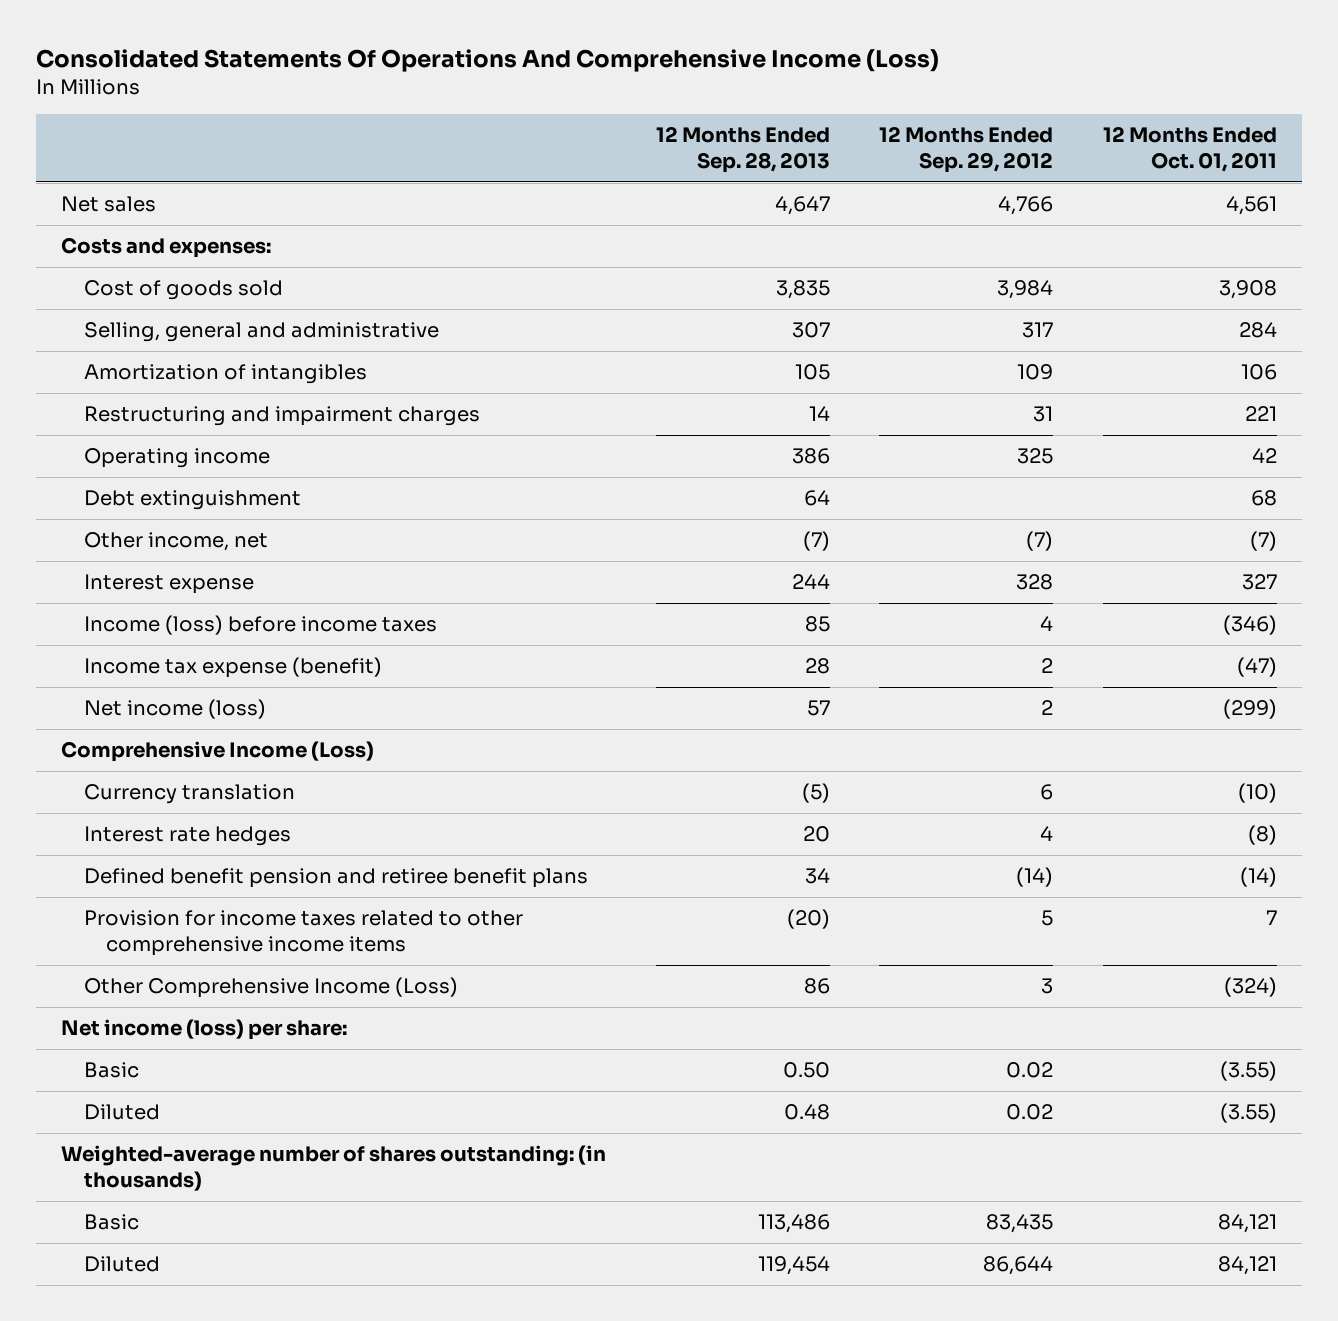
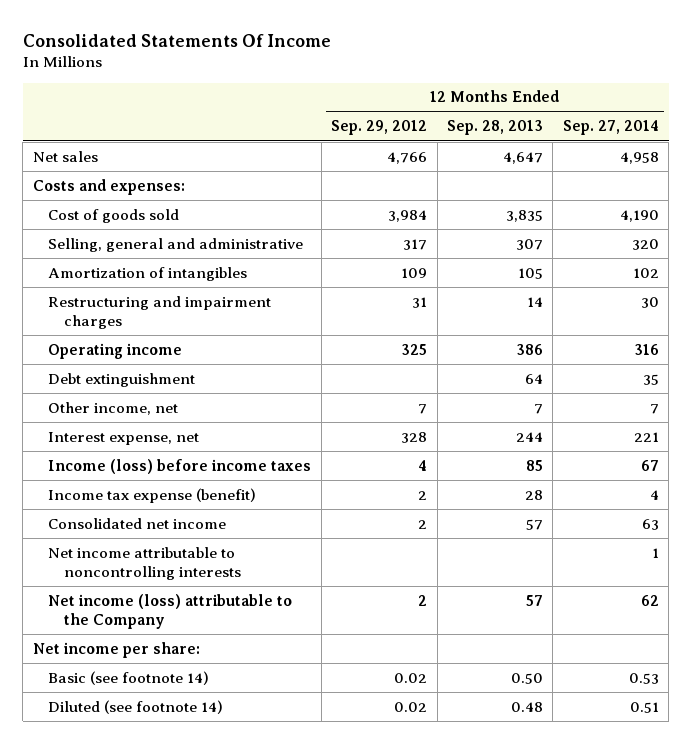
[36,49,940,73] Consolidated Statements Of Operations And Comprehensive Income (Loss) -> [22,33,331,47] Consolidated Statements Of Income
[1102,126,1277,173] 12 Months Ended Oct. 01, 2011 -> none
none -> [562,120,659,136] Sep. 27, 2014
[802,531,830,552] (7) -> [533,403,543,414] 7
[1026,531,1054,552] (7) -> [418,403,428,414] 7
[83,574,254,595] Interest expense -> [48,431,200,445] Interest expense, net
[60,741,374,763] Comprehensive Income (Loss) -> none
[83,784,295,805] Currency translation -> none
[83,826,291,847] Interest rate hedges -> none
[83,868,588,889] Defined benefit pension and retiree benefit plans -> none
[83,910,523,957] Provision for income taxes related to other comprehensive income items -> none
[83,977,458,999] Other Comprehensive Income (Loss) -> none
[60,1145,606,1192] Weighted-average number of shares outstanding: (in thousands) -> none
[83,1214,139,1231] Basic -> none
[83,1256,160,1273] Diluted -> none
none -> [48,517,227,529] Consolidated net income
none -> [48,546,242,581] Net income attributable to noncontrolling interests
[83,699,266,720] Net income (loss) -> [48,593,293,630] Net income (loss) attributable to the Company
[60,1019,347,1041] Net income (loss) per share: -> [32,641,200,658] Net income per share:
[83,1062,139,1079] Basic -> [48,670,210,685] Basic (see footnote 14)
[83,1104,160,1121] Diluted -> [48,699,224,714] Diluted (see footnote 14)

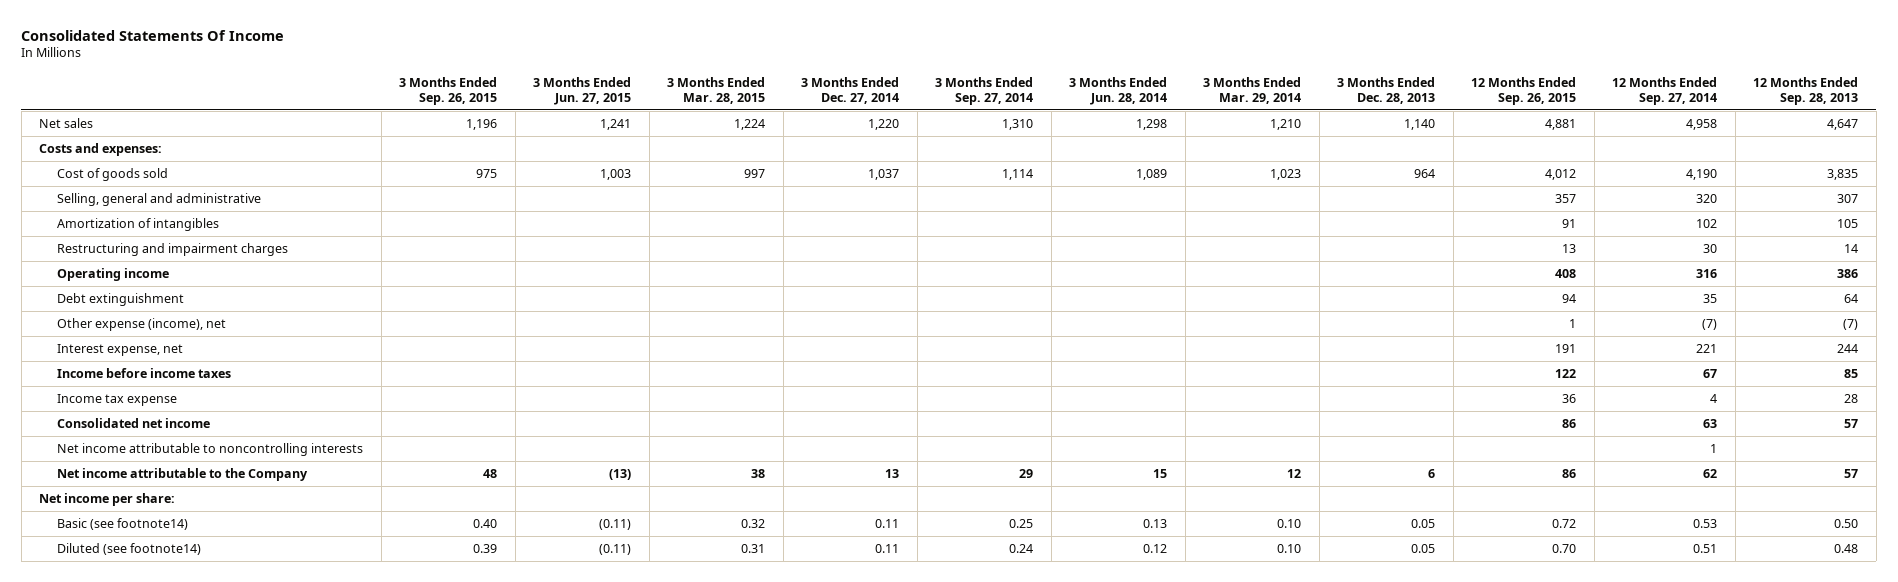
[331,120,428,136] Sep. 29, 2012 -> none
none -> [399,76,498,105] 3 Months Ended Sep. 26, 2015
none -> [533,76,632,105] 3 Months Ended Jun. 27, 2015
none -> [667,76,766,104] 3 Months Ended Mar. 28, 2015
none -> [801,76,900,104] 3 Months Ended Dec. 27, 2014
none -> [935,76,1034,105] 3 Months Ended Sep. 27, 2014
none -> [1069,76,1168,105] 3 Months Ended Jun. 28, 2014
none -> [1203,76,1302,104] 3 Months Ended Mar. 29, 2014
none -> [1337,76,1436,104] 3 Months Ended Dec. 28, 2013
none -> [1471,76,1577,105] 12 Months Ended Sep. 26, 2015
[48,401,179,415] Other income, net -> [57,317,227,331] Other expense (income), net
[533,403,543,414] 7 -> [1843,318,1859,330] (7)
[649,403,659,414] 7 -> [1702,318,1718,330] (7)
[48,458,312,474] Income (loss) before income taxes -> [57,367,232,378] Income before income taxes
[48,487,257,503] Income tax expense (benefit) -> [57,393,178,406] Income tax expense
[48,593,293,630] Net income (loss) attributable to the Company -> [57,467,309,481] Net income attributable to the Company
[48,670,210,685] Basic (see footnote 14) -> [57,517,189,530] Basic (see footnote14)
[48,699,224,714] Diluted (see footnote 14) -> [57,542,202,555] Diluted (see footnote14)

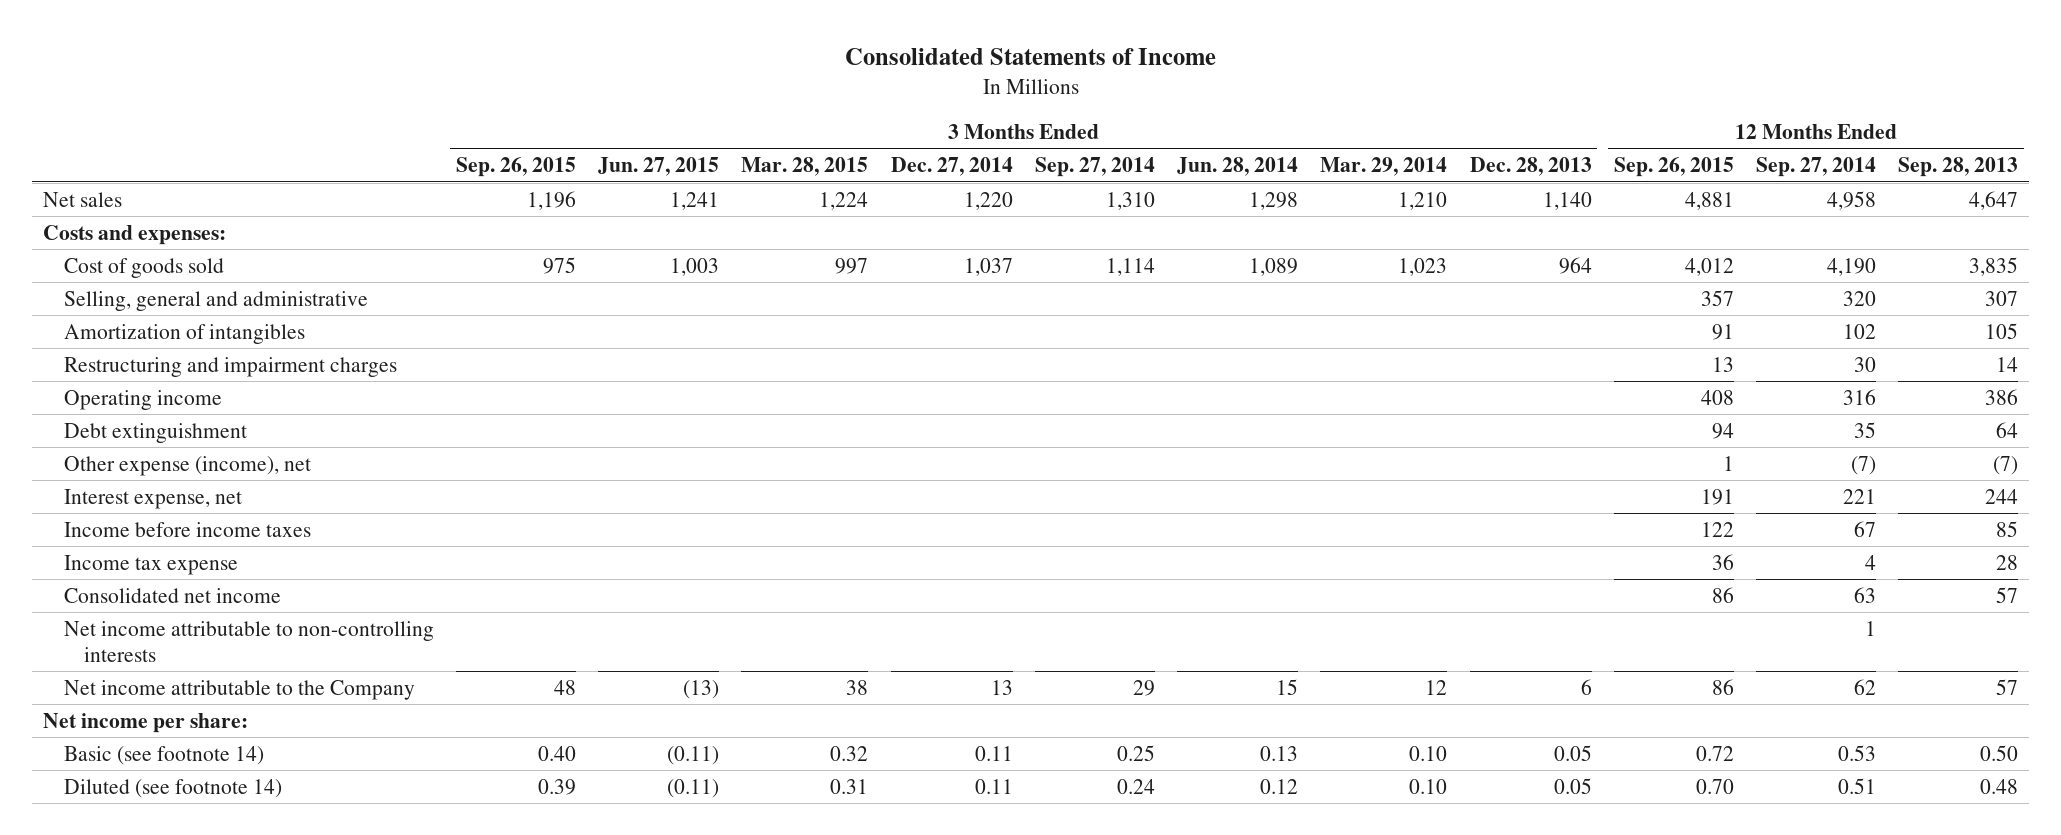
[21,29,285,41] Consolidated Statements Of Income -> [844,48,1216,66] Consolidated Statements of Income
[57,442,364,456] Net income attributable to noncontrolling interests -> [63,620,434,662] Net income attributable to non-controlling interests
[57,517,189,530] Basic (see footnote14) -> [63,745,264,765] Basic (see footnote 14)
[57,542,202,555] Diluted (see footnote14) -> [63,778,282,798] Diluted (see footnote 14)

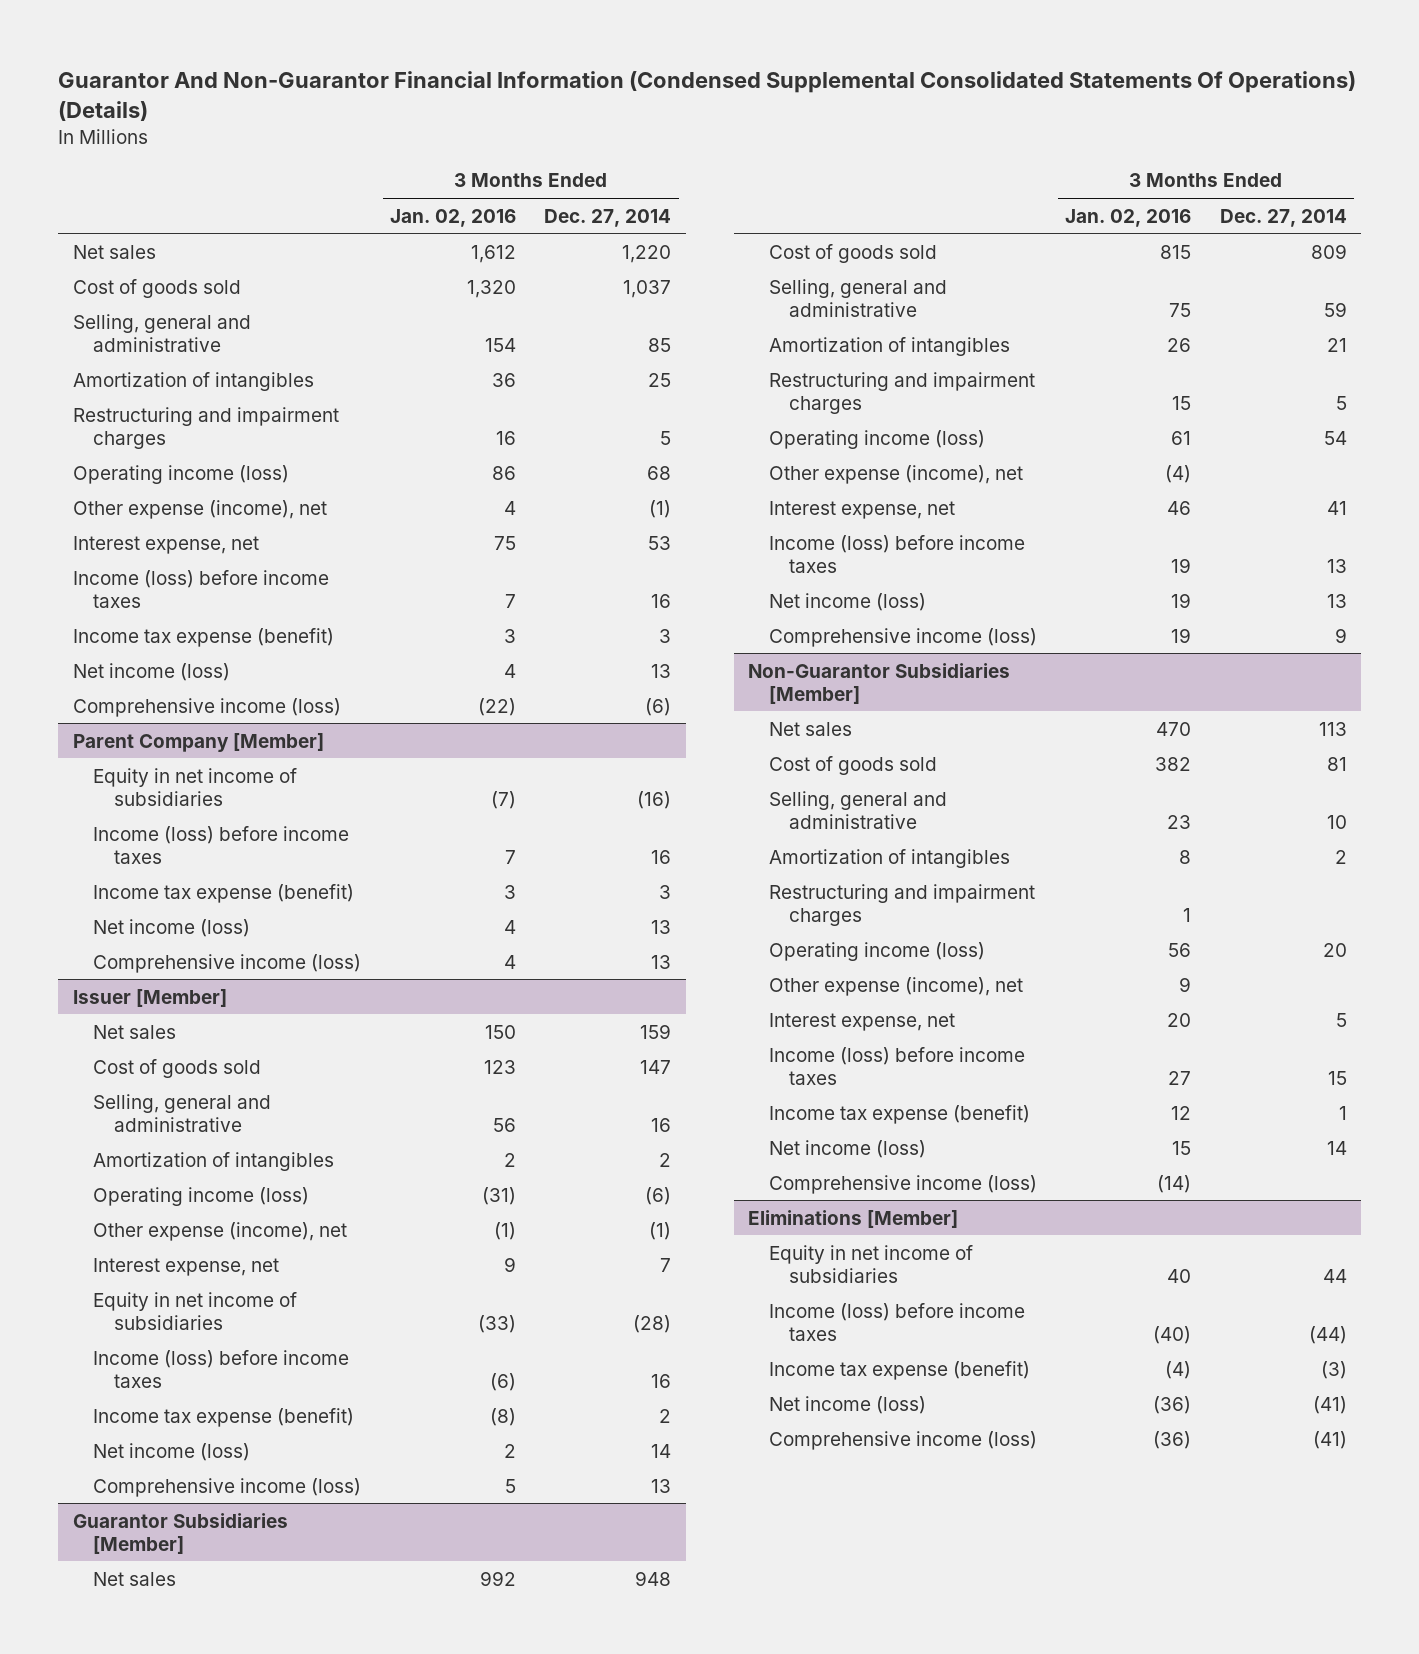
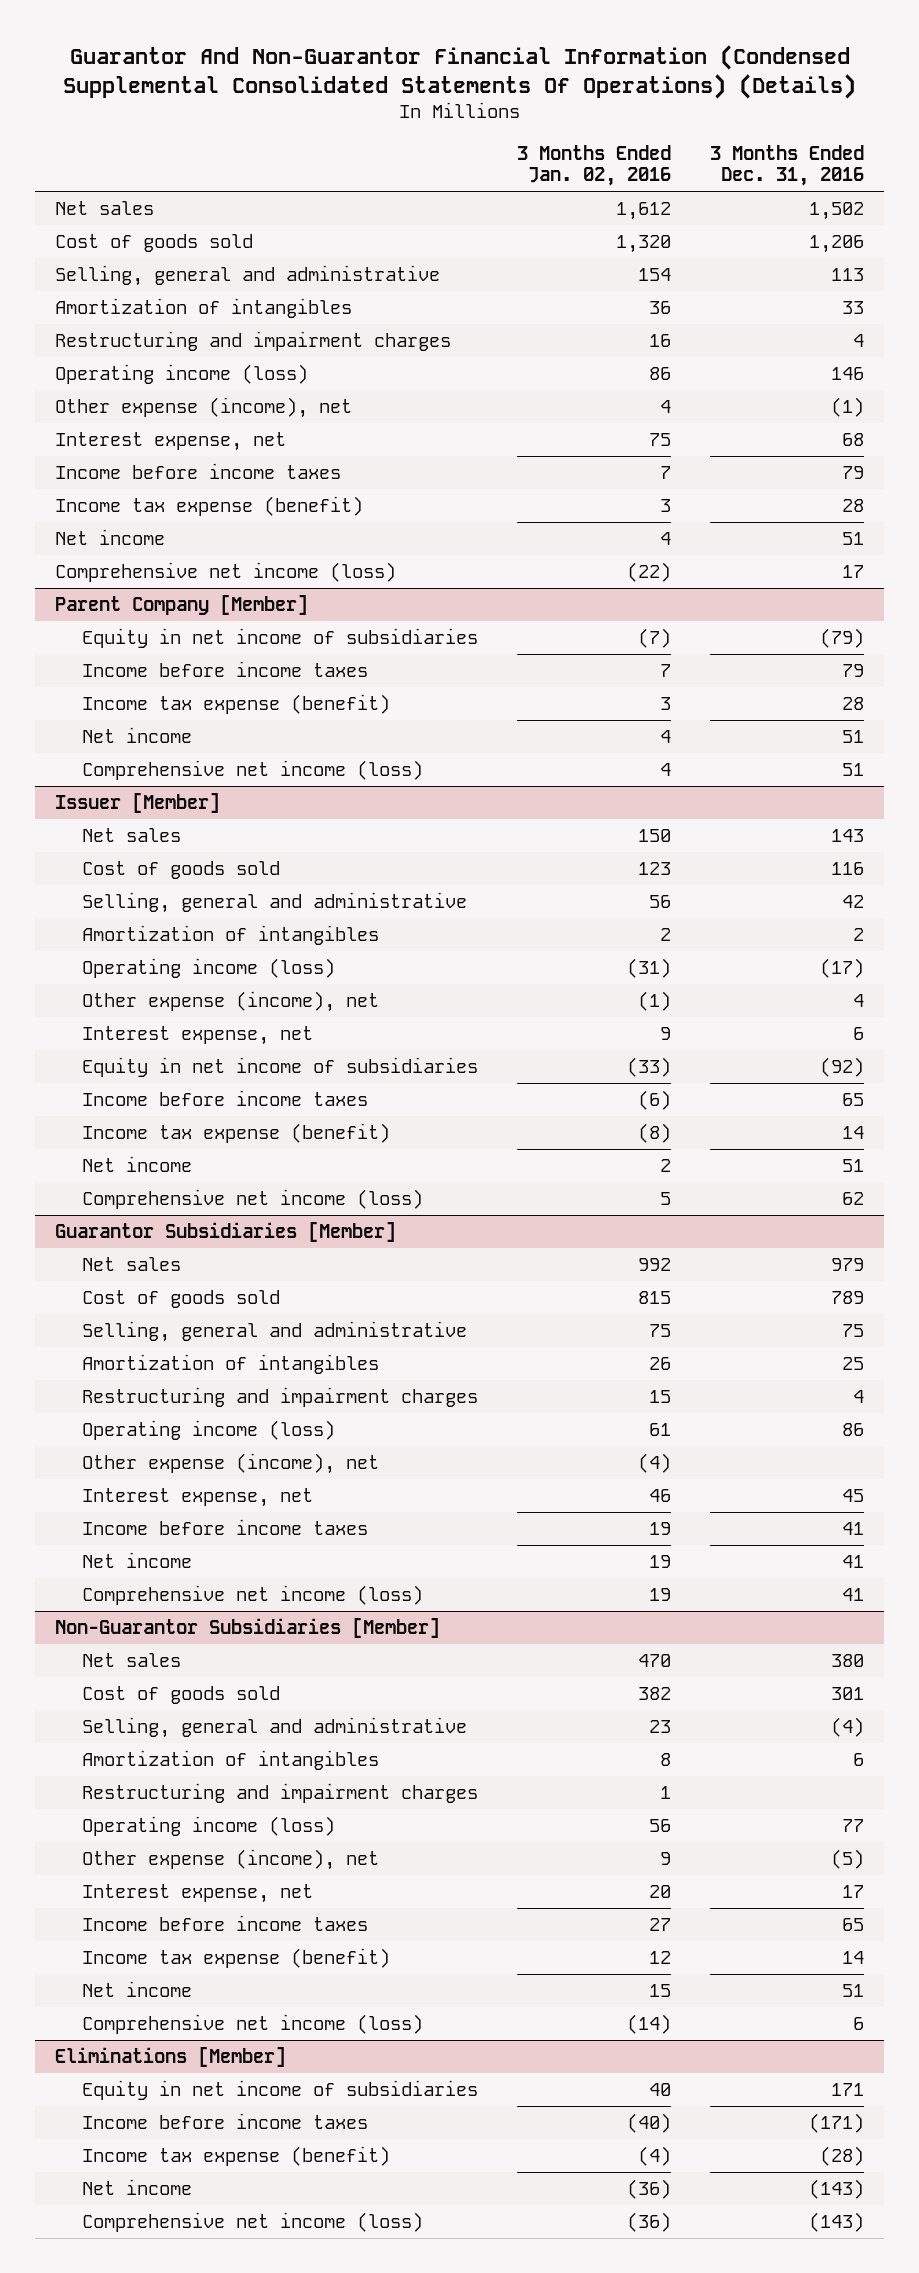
[544,208,672,227] Dec. 27, 2014 -> none
none -> [710,144,865,187] 3 Months Ended Dec. 31, 2016
[72,569,329,608] Income (loss) before income taxes -> [54,463,341,480] Income before income taxes
[72,662,230,681] Net income (loss) -> [54,529,165,546] Net income
[72,697,341,717] Comprehensive income (loss) -> [54,562,396,583] Comprehensive net income (loss)
[93,825,350,864] Income (loss) before income taxes -> [81,661,368,678] Income before income taxes
[93,918,251,937] Net income (loss) -> [81,727,192,744] Net income
[93,953,362,973] Comprehensive income (loss) -> [81,760,423,781] Comprehensive net income (loss)
[93,1349,350,1388] Income (loss) before income taxes -> [81,1090,368,1107] Income before income taxes
[93,1442,251,1461] Net income (loss) -> [81,1156,192,1173] Net income
[93,1477,362,1497] Comprehensive income (loss) -> [81,1189,423,1210] Comprehensive net income (loss)
[768,534,1025,573] Income (loss) before income taxes -> [81,1519,368,1536] Income before income taxes
[768,592,926,611] Net income (loss) -> [81,1552,192,1569] Net income
[768,627,1037,647] Comprehensive income (loss) -> [81,1585,423,1606] Comprehensive net income (loss)
[768,1046,1025,1085] Income (loss) before income taxes -> [81,1915,368,1932] Income before income taxes
[768,1139,926,1158] Net income (loss) -> [81,1981,192,1998] Net income
[768,1174,1037,1194] Comprehensive income (loss) -> [81,2014,423,2035] Comprehensive net income (loss)
[768,1302,1025,1341] Income (loss) before income taxes -> [81,2113,368,2130] Income before income taxes
[768,1395,926,1414] Net income (loss) -> [81,2179,192,2196] Net income
[768,1430,1037,1450] Comprehensive income (loss) -> [81,2212,423,2233] Comprehensive net income (loss)

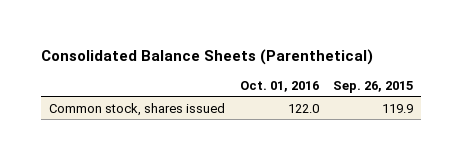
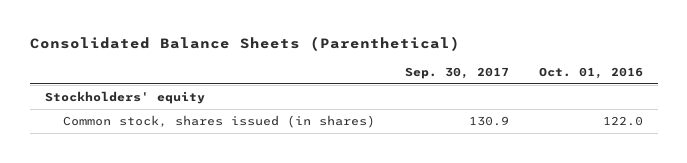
[333,80,414,93] Sep. 26, 2015 -> none
none -> [404,66,509,79] Sep. 30, 2017
none -> [44,90,205,104] Stockholders' equity
[48,102,225,116] Common stock, shares issued -> [62,114,375,128] Common stock, shares issued (in shares)

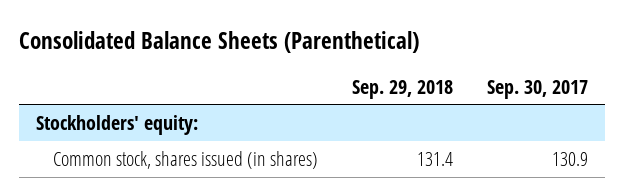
[538,66,643,79] Oct. 01, 2016 -> none
none -> [352,79,454,99] Sep. 29, 2018
[44,90,205,104] Stockholders' equity -> [35,114,198,135] Stockholders' equity:

